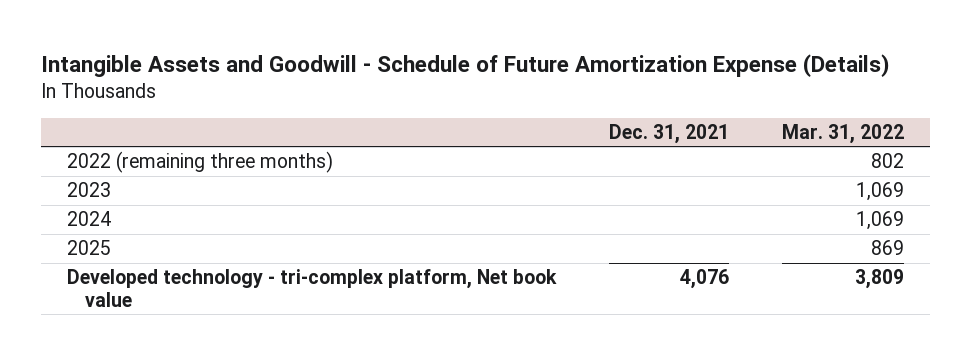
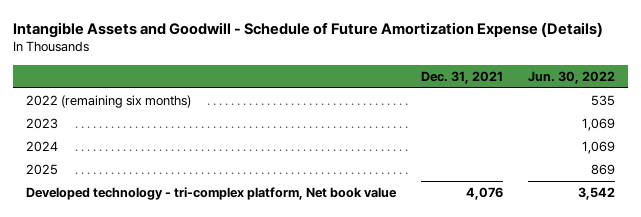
[781,123,904,144] Mar. 31, 2022 -> none
none -> [528,70,616,84] Jun. 30, 2022
[67,151,334,174] 2022 (remaining three months) -> [25,95,191,109] 2022 (remaining six months)

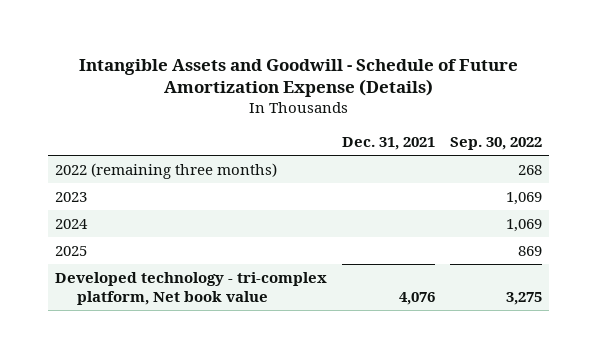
[528,70,616,84] Jun. 30, 2022 -> none
none -> [449,137,542,151] Sep. 30, 2022
[25,95,191,109] 2022 (remaining six months) -> [55,162,278,179] 2022 (remaining three months)

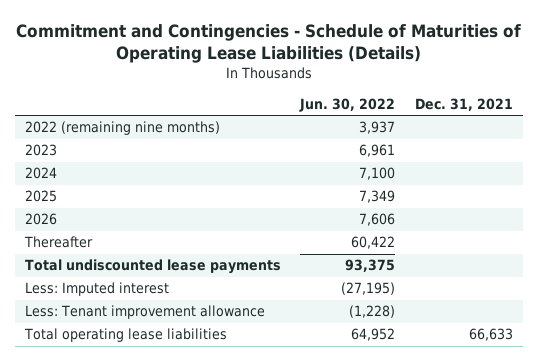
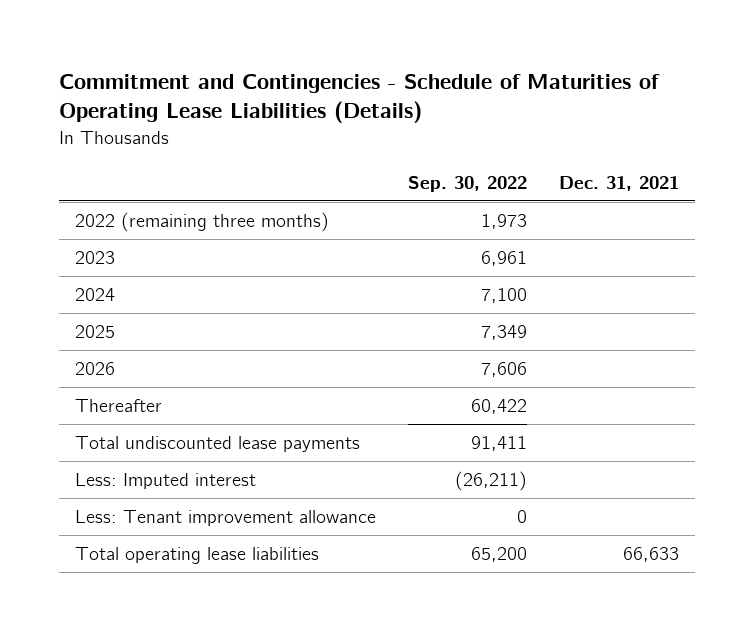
[299,98,396,113] Jun. 30, 2022 -> none
none -> [408,175,528,192] Sep. 30, 2022
[24,121,220,136] 2022 (remaining nine months) -> [74,212,329,233] 2022 (remaining three months)

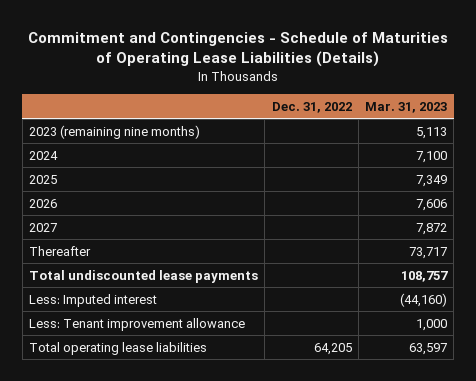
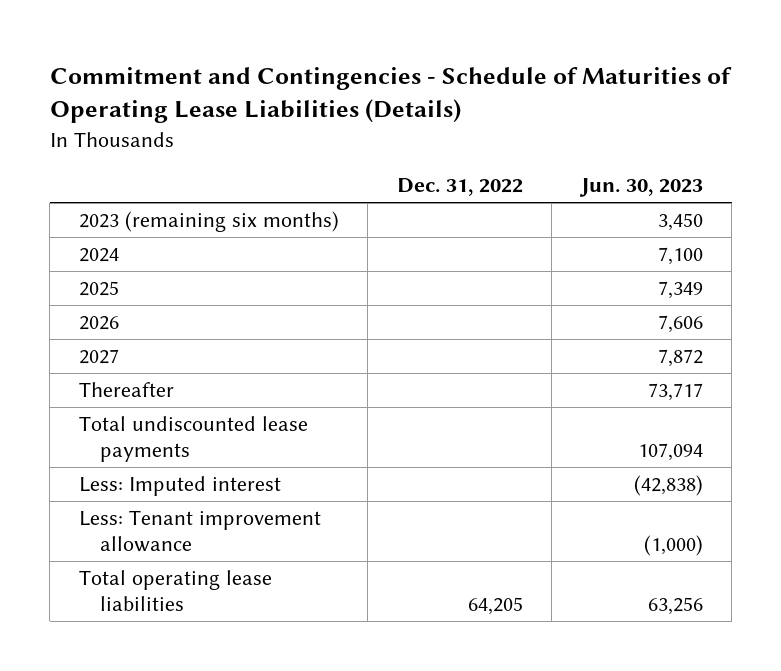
[364,101,447,113] Mar. 31, 2023 -> none
none -> [578,178,703,198] Jun. 30, 2023
[29,124,201,139] 2023 (remaining nine months) -> [78,210,339,232] 2023 (remaining six months)

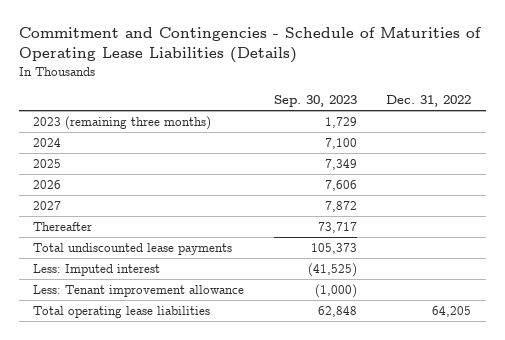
[578,178,703,198] Jun. 30, 2023 -> none
none -> [273,94,357,107] Sep. 30, 2023
[78,210,339,232] 2023 (remaining six months) -> [33,116,212,131] 2023 (remaining three months)

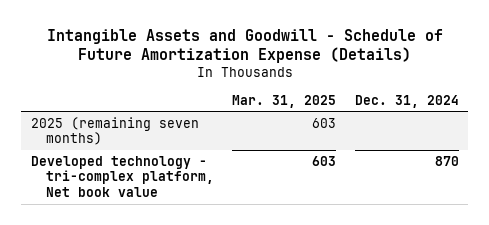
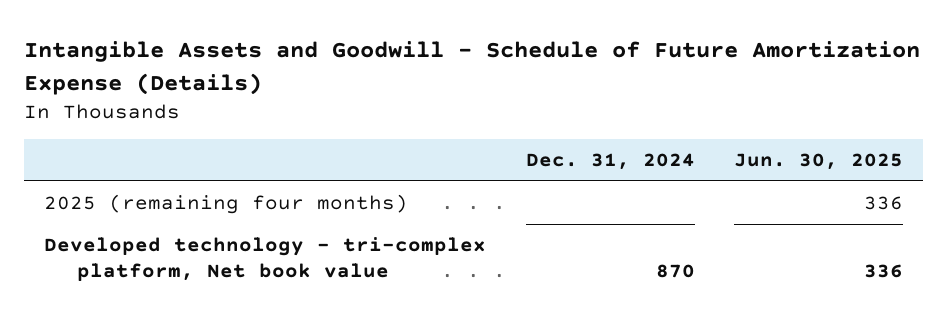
[232,94,337,108] Mar. 31, 2025 -> none
none -> [734,153,904,171] Jun. 30, 2025
[30,116,199,146] 2025 (remaining seven months) -> [44,194,409,215] 2025 (remaining four months)

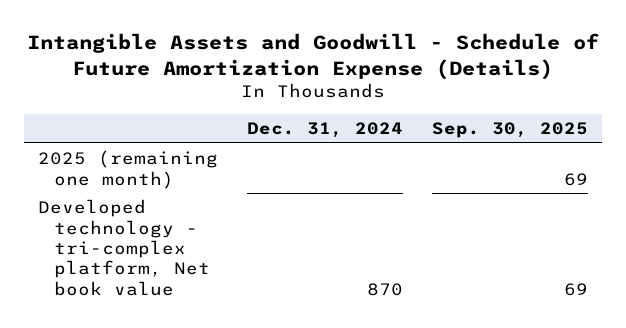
[734,153,904,171] Jun. 30, 2025 -> none
none -> [431,121,588,138] Sep. 30, 2025
[44,194,409,215] 2025 (remaining four months) -> [38,150,219,189] 2025 (remaining one month)

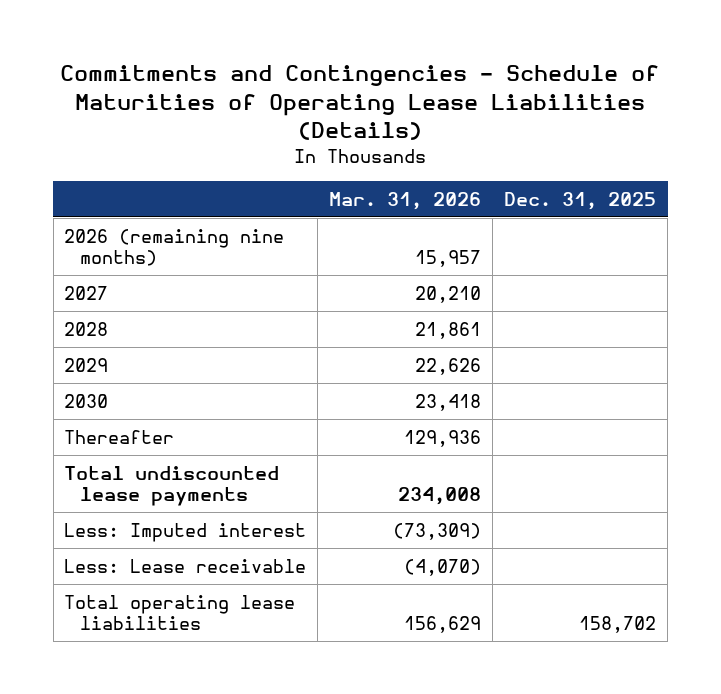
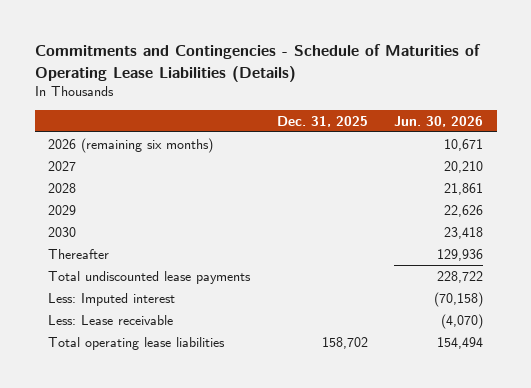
[329,191,482,210] Mar. 31, 2026 -> none
none -> [394,116,484,128] Jun. 30, 2026
[64,228,285,267] 2026 (remaining nine months) -> [47,137,213,153] 2026 (remaining six months)

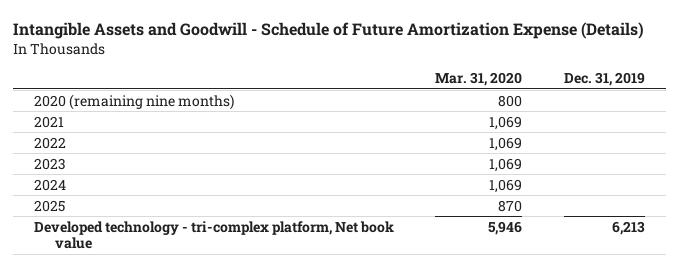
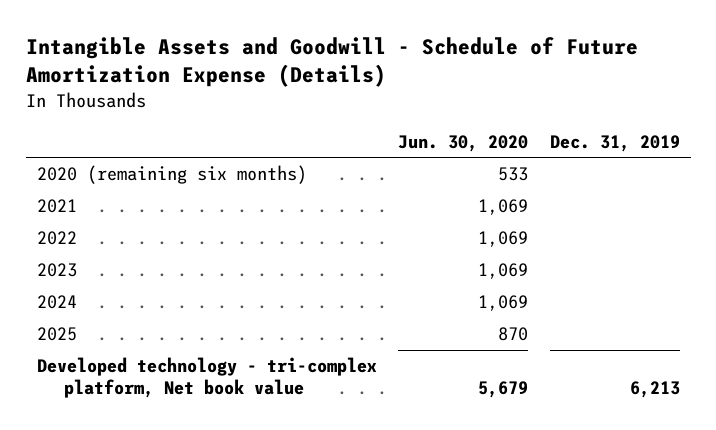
[435,72,523,87] Mar. 31, 2020 -> none
none -> [398,134,529,152] Jun. 30, 2020
[33,93,234,110] 2020 (remaining nine months) -> [36,165,307,185] 2020 (remaining six months)

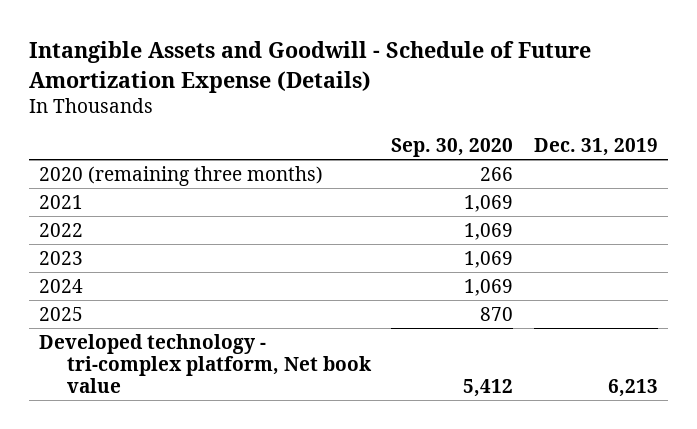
[398,134,529,152] Jun. 30, 2020 -> none
none -> [391,138,514,158] Sep. 30, 2020
[36,165,307,185] 2020 (remaining six months) -> [39,165,324,186] 2020 (remaining three months)

